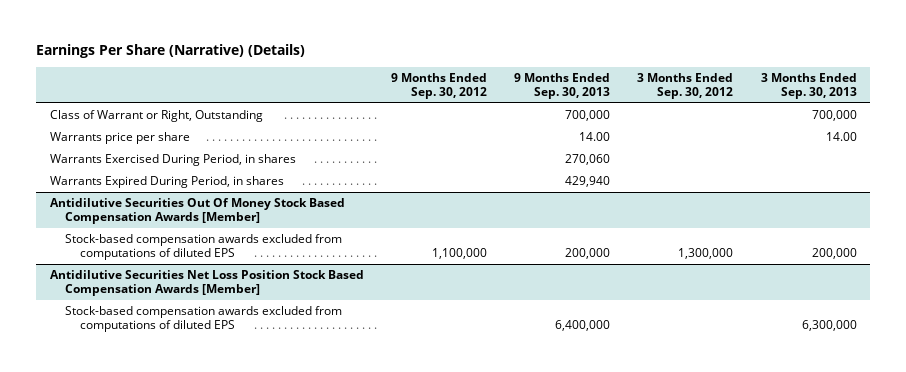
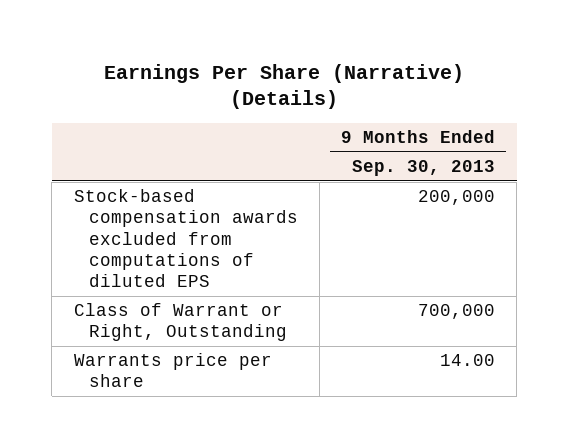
[390,73,487,100] 9 Months Ended Sep. 30, 2012 -> none
[637,73,734,100] 3 Months Ended Sep. 30, 2012 -> none
[760,73,857,100] 3 Months Ended Sep. 30, 2013 -> none
none -> [73,189,298,288] Stock-based compensation awards excluded from computations of diluted EPS
[49,154,296,167] Warrants Exercised During Period, in shares -> none
[49,176,284,189] Warrants Expired During Period, in shares -> none
[49,198,345,225] Antidilutive Securities Out Of Money Stock Based Compensation Awards [Member] -> none
[65,234,343,261] Stock-based compensation awards excluded from computations of diluted EPS -> none
[49,270,364,297] Antidilutive Securities Net Loss Position Stock Based Compensation Awards [Member] -> none
[65,306,343,333] Stock-based compensation awards excluded from computations of diluted EPS -> none

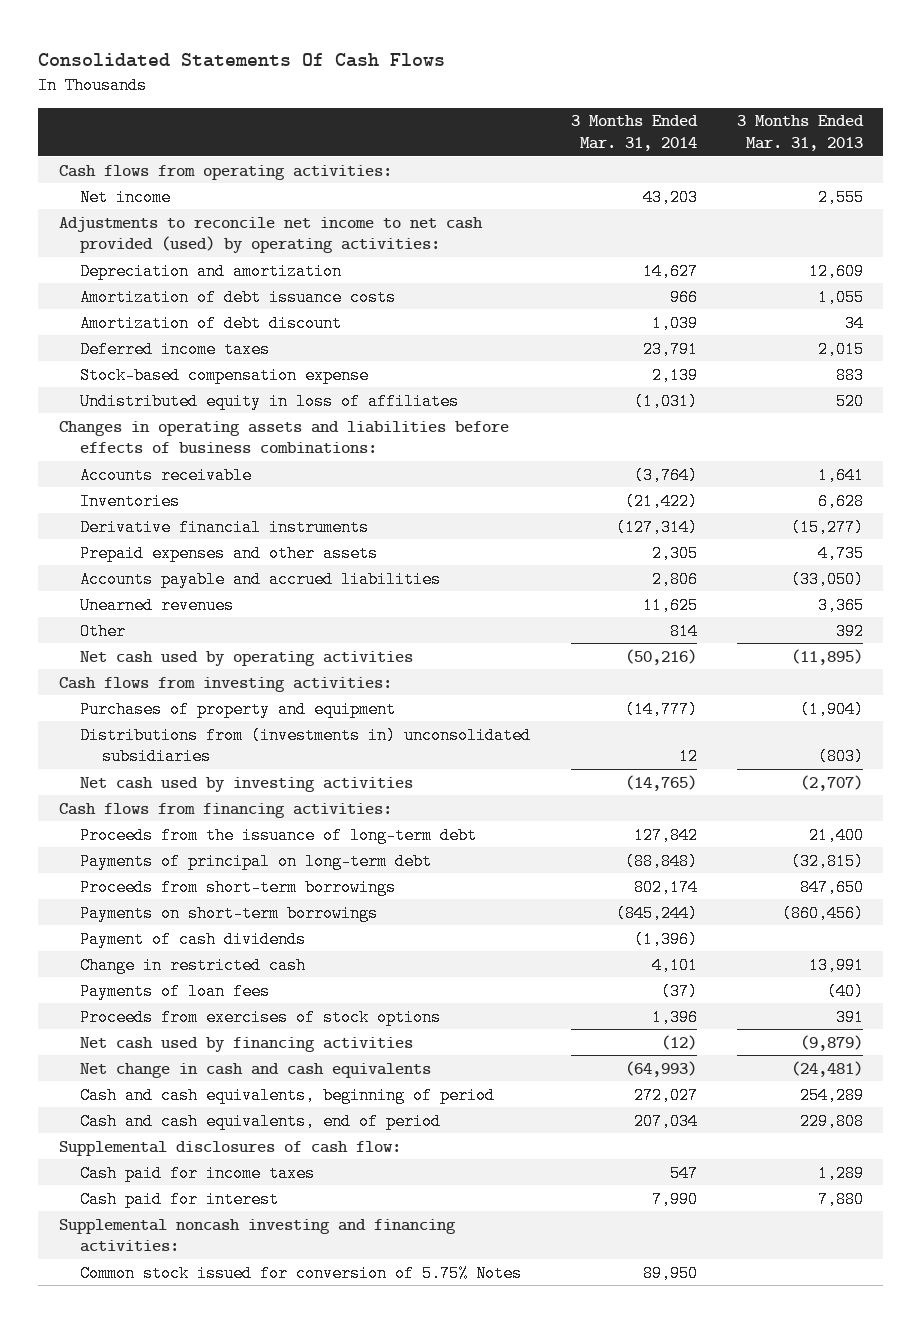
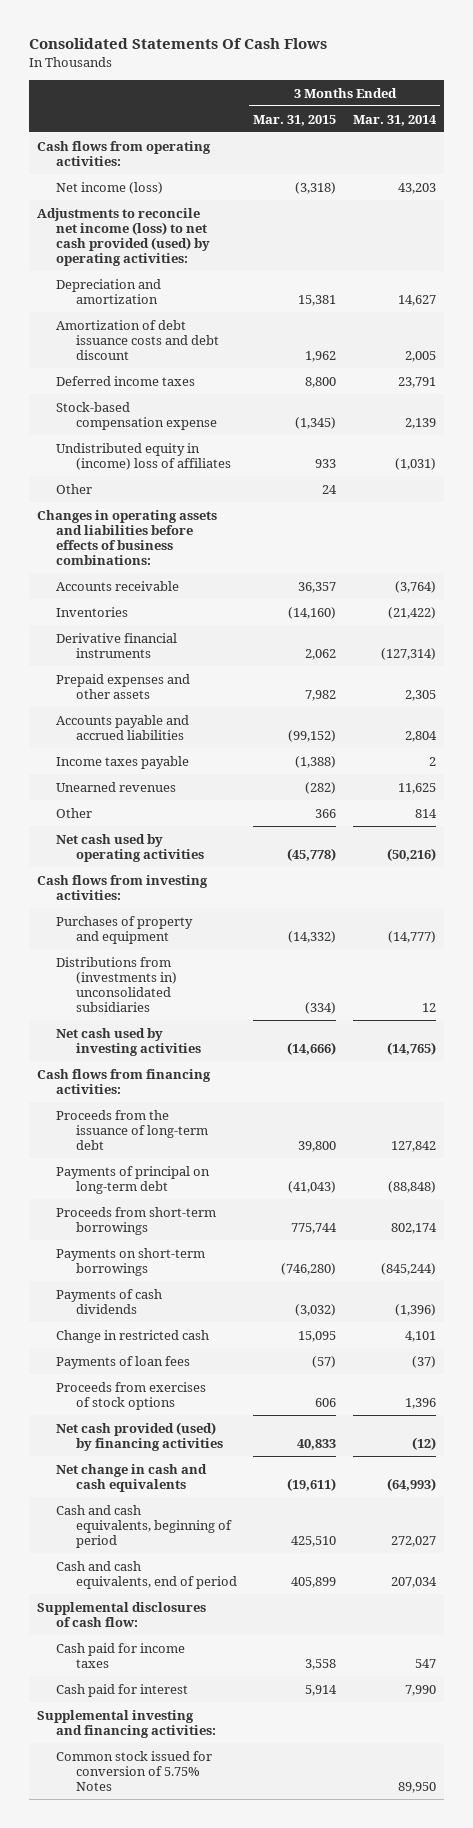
[736,115,864,152] 3 Months Ended Mar. 31, 2013 -> none
none -> [253,114,337,126] Mar. 31, 2015
[80,188,172,206] Net income -> [56,181,164,194] Net income (loss)
[58,216,483,254] Adjustments to reconcile net income to net cash provided (used) by operating activities: -> [36,207,211,267] Adjustments to reconcile net income (loss) to net cash provided (used) by operating activities:
[80,314,343,332] Amortization of debt discount -> none
[80,288,397,306] Amortization of debt issuance costs -> [56,319,219,361] Amortization of debt issuance costs and debt discount
[669,288,698,306] 966 -> [405,351,437,363] 2,005
[80,392,460,410] Undistributed equity in loss of affiliates -> [56,442,231,470] Undistributed equity in (income) loss of affiliates
none -> [56,483,93,494] Other
[651,570,698,588] 2,806 -> [405,730,438,742] 2,804
none -> [56,755,190,769] Income taxes payable
[80,930,307,948] Payment of cash dividends -> [56,1288,163,1314] Payments of cash dividends
[80,1036,414,1052] Net cash used by financing activities -> [56,1421,223,1451] Net cash provided (used) by financing activities
[58,1218,456,1253] Supplemental noncash investing and financing activities: -> [36,1709,217,1738] Supplemental investing and financing activities:

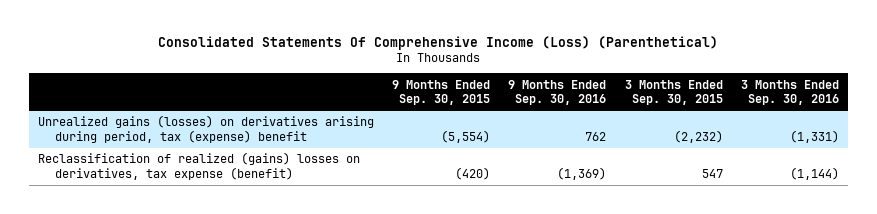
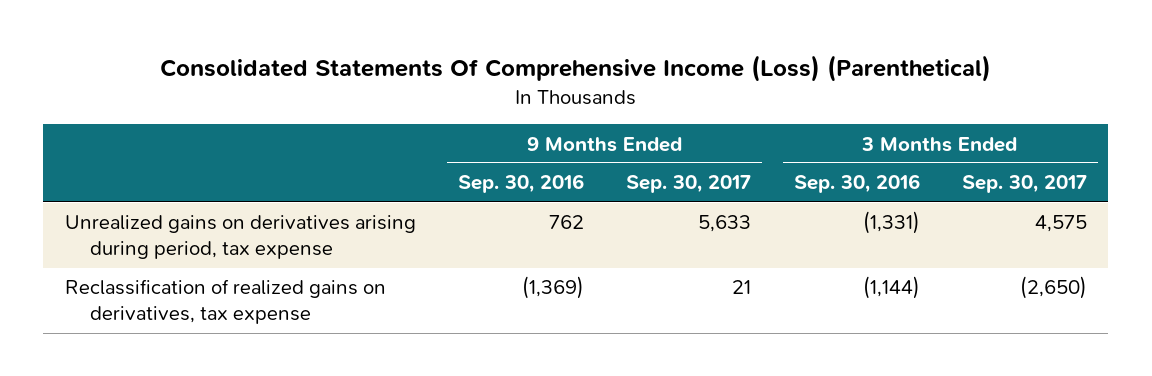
[392,79,491,106] 9 Months Ended Sep. 30, 2015 -> none
[624,79,723,106] 3 Months Ended Sep. 30, 2015 -> none
none -> [626,175,752,194] Sep. 30, 2017
none -> [962,175,1088,194] Sep. 30, 2017
[37,115,374,143] Unrealized gains (losses) on derivatives arising during period, tax (expense) benefit -> [64,215,416,260] Unrealized gains on derivatives arising during period, tax expense
[37,152,360,180] Reclassification of realized (gains) losses on derivatives, tax expense (benefit) -> [64,279,386,325] Reclassification of realized gains on derivatives, tax expense

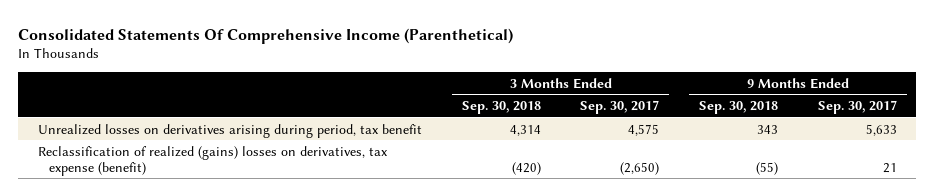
[159,54,991,82] Consolidated Statements Of Comprehensive Income (Loss) (Parenthetical) -> [18,27,514,44] Consolidated Statements Of Comprehensive Income (Parenthetical)
[457,174,584,194] Sep. 30, 2016 -> none
[793,174,920,194] Sep. 30, 2016 -> none
none -> [461,101,541,115] Sep. 30, 2018
none -> [699,101,779,115] Sep. 30, 2018
[64,215,416,260] Unrealized gains on derivatives arising during period, tax expense -> [38,123,423,138] Unrealized losses on derivatives arising during period, tax benefit
[64,279,386,325] Reclassification of realized gains on derivatives, tax expense -> [38,145,389,176] Reclassification of realized (gains) losses on derivatives, tax expense (benefit)

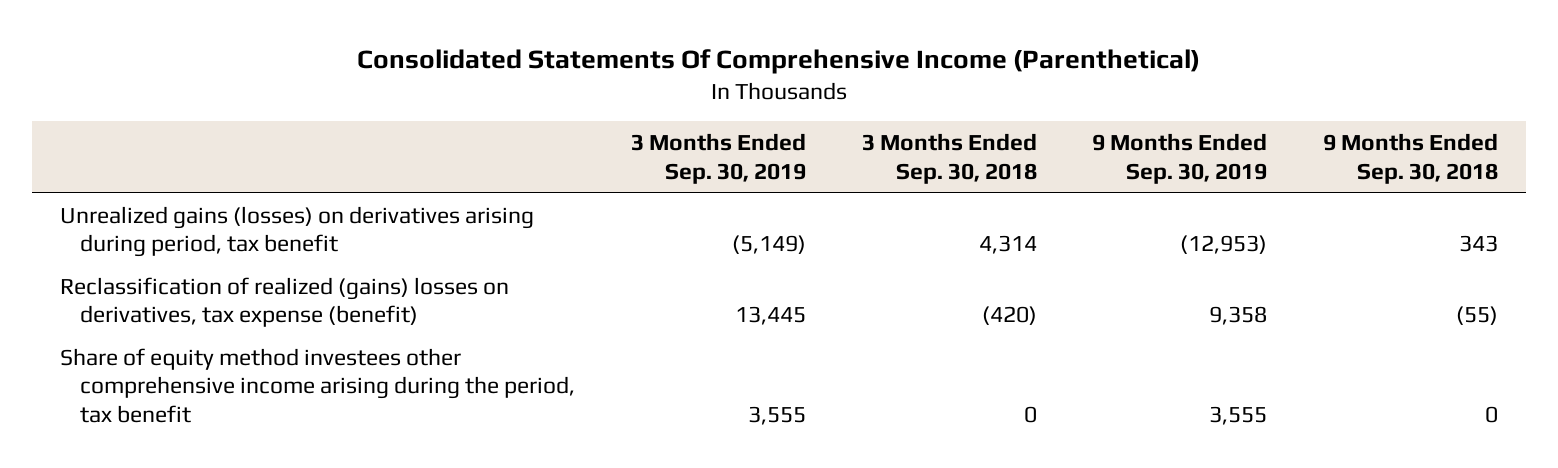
[580,100,660,115] Sep. 30, 2017 -> none
[817,100,897,115] Sep. 30, 2017 -> none
none -> [630,133,806,184] 3 Months Ended Sep. 30, 2019
none -> [1092,133,1268,184] 9 Months Ended Sep. 30, 2019
[38,123,423,138] Unrealized losses on derivatives arising during period, tax benefit -> [59,205,534,258] Unrealized gains (losses) on derivatives arising during period, tax benefit
none -> [59,347,576,424] Share of equity method investees other comprehensive income arising during the period, tax benefit

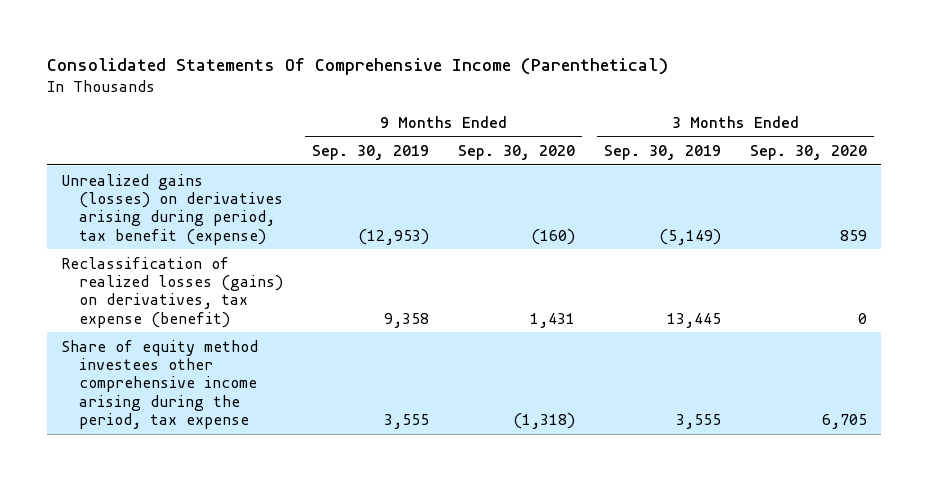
[861,133,1037,184] 3 Months Ended Sep. 30, 2018 -> none
[1323,133,1499,184] 9 Months Ended Sep. 30, 2018 -> none
none -> [458,145,576,161] Sep. 30, 2020
none -> [749,145,867,161] Sep. 30, 2020
[59,205,534,258] Unrealized gains (losses) on derivatives arising during period, tax benefit -> [61,173,284,245] Unrealized gains (losses) on derivatives arising during period, tax benefit (expense)
[59,276,509,328] Reclassification of realized (gains) losses on derivatives, tax expense (benefit) -> [61,256,284,328] Reclassification of realized losses (gains) on derivatives, tax expense (benefit)
[59,347,576,424] Share of equity method investees other comprehensive income arising during the period, tax benefit -> [61,339,259,429] Share of equity method investees other comprehensive income arising during the period, tax expense

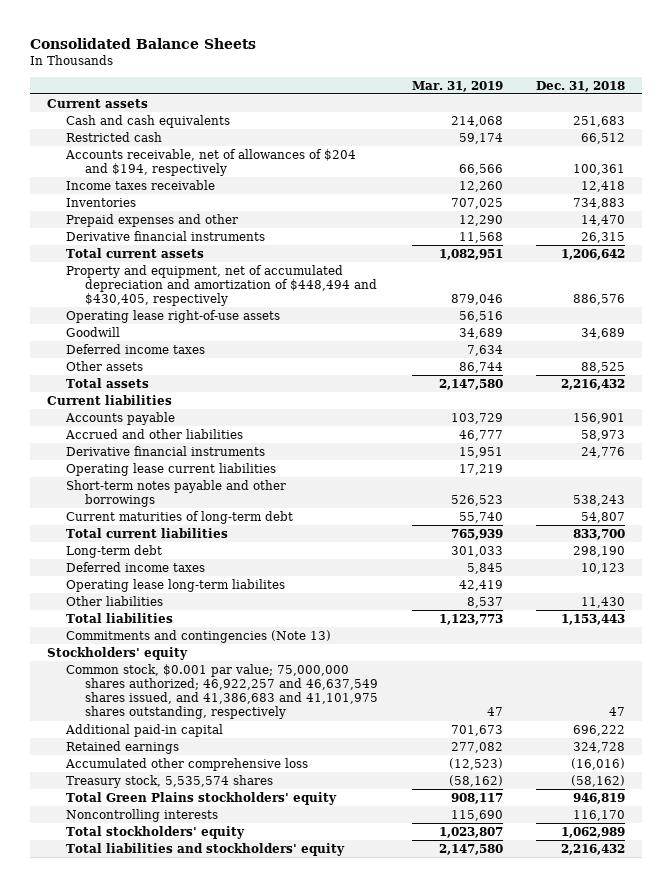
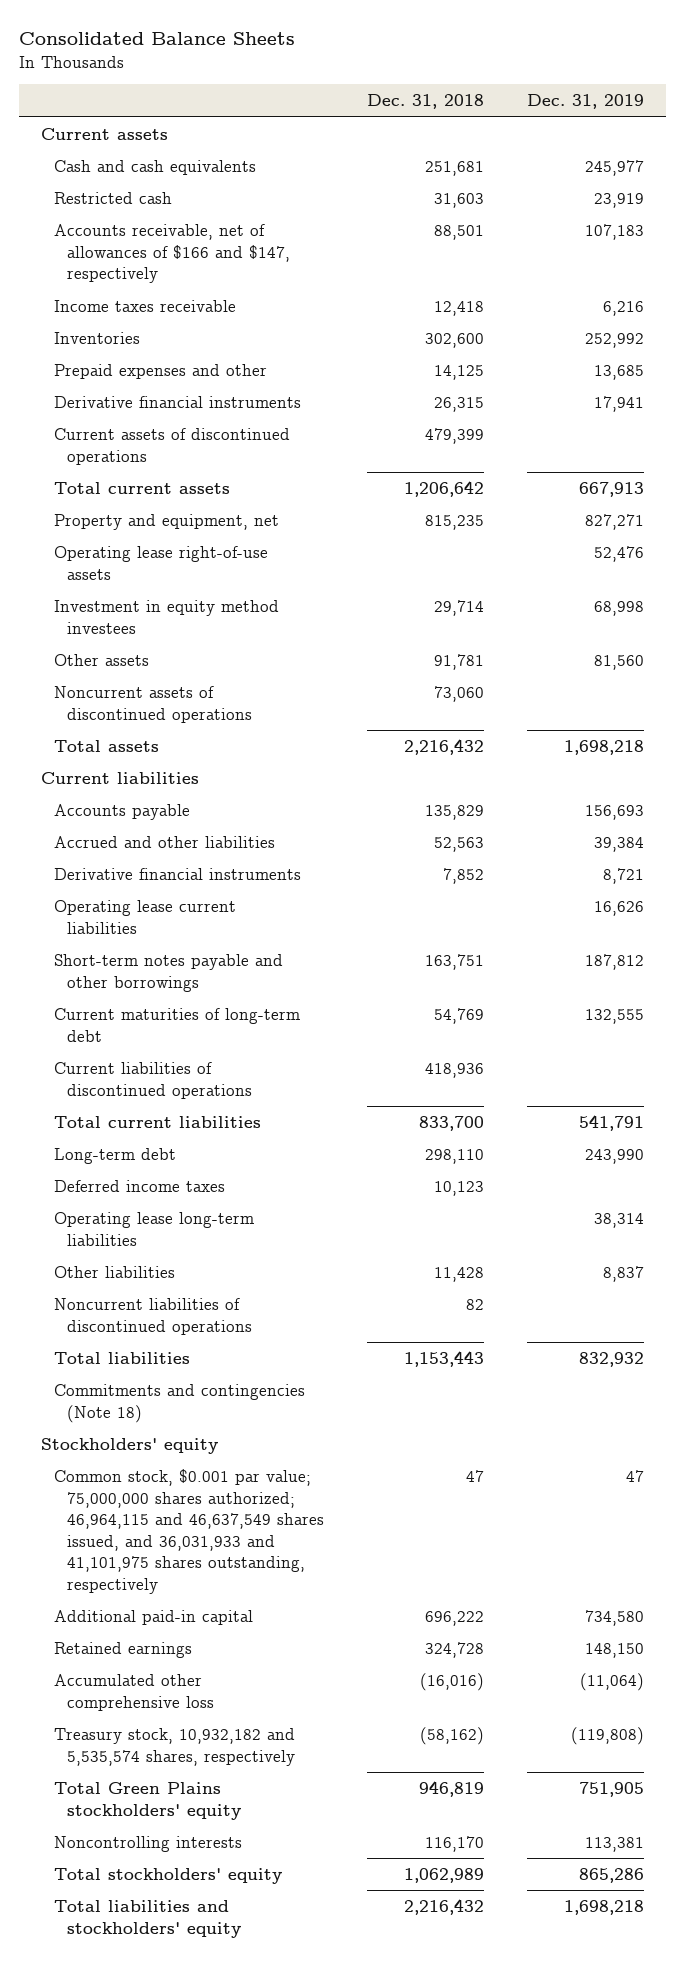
[411,80,503,92] Mar. 31, 2019 -> none
none -> [527,94,645,110] Dec. 31, 2019
[573,115,626,127] 251,683 -> [425,160,485,176] 251,681
[581,132,626,144] 66,512 -> [434,192,485,208] 31,603
[65,148,357,177] Accounts receivable, net of allowances of $204 and $194, respectively -> [53,223,290,284] Accounts receivable, net of allowances of $166 and $147, respectively
[573,164,626,176] 100,361 -> [434,224,485,240] 88,501
[573,197,626,209] 734,883 -> [425,332,485,348] 302,600
[581,214,626,226] 14,470 -> [434,364,485,380] 14,125
none -> [53,427,290,465] Current assets of discontinued operations
[66,264,378,307] Property and equipment, net of accumulated depreciation and amortization of $448,494 and $430,405, respectively -> [53,513,279,530] Property and equipment, net
[573,294,626,306] 886,576 -> [425,514,485,530] 815,235
[66,326,121,337] Goodwill -> none
[66,343,206,354] Deferred income taxes -> none
none -> [53,599,279,634] Investment in equity method investees
[581,361,626,373] 88,525 -> [434,653,485,670] 91,781
none -> [53,685,252,723] Noncurrent assets of discontinued operations
[573,412,626,424] 156,901 -> [425,804,485,820] 135,829
[581,429,626,441] 58,973 -> [434,836,485,852] 52,563
[581,446,626,458] 24,776 -> [443,867,485,884] 7,852
[573,495,626,507] 538,243 -> [425,953,485,970] 163,751
[581,511,626,523] 54,807 -> [434,1007,485,1024] 54,769
none -> [53,1061,252,1099] Current liabilities of discontinued operations
[573,545,626,557] 298,190 -> [425,1148,485,1164] 298,110
[66,578,286,592] Operating lease long-term liabilites -> [53,1211,254,1246] Operating lease long-term liabilities
[581,596,626,608] 11,430 -> [434,1266,485,1282] 11,428
none -> [53,1297,252,1335] Noncurrent liabilities of discontinued operations
[66,629,332,643] Commitments and contingencies (Note 13) -> [53,1383,305,1423] Commitments and contingencies (Note 18)
[66,663,379,720] Common stock, $0.001 par value; 75,000,000 shares authorized; 46,922,257 and 46,637,549 shares issued, and 41,386,683 and 41,101,975 shares outstanding, respectively -> [53,1468,324,1594] Common stock, $0.001 par value; 75,000,000 shares authorized; 46,964,115 and 46,637,549 shares issued, and 36,031,933 and 41,101,975 shares outstanding, respectively
[66,774,274,788] Treasury stock, 5,535,574 shares -> [53,1727,295,1766] Treasury stock, 10,932,182 and 5,535,574 shares, respectively

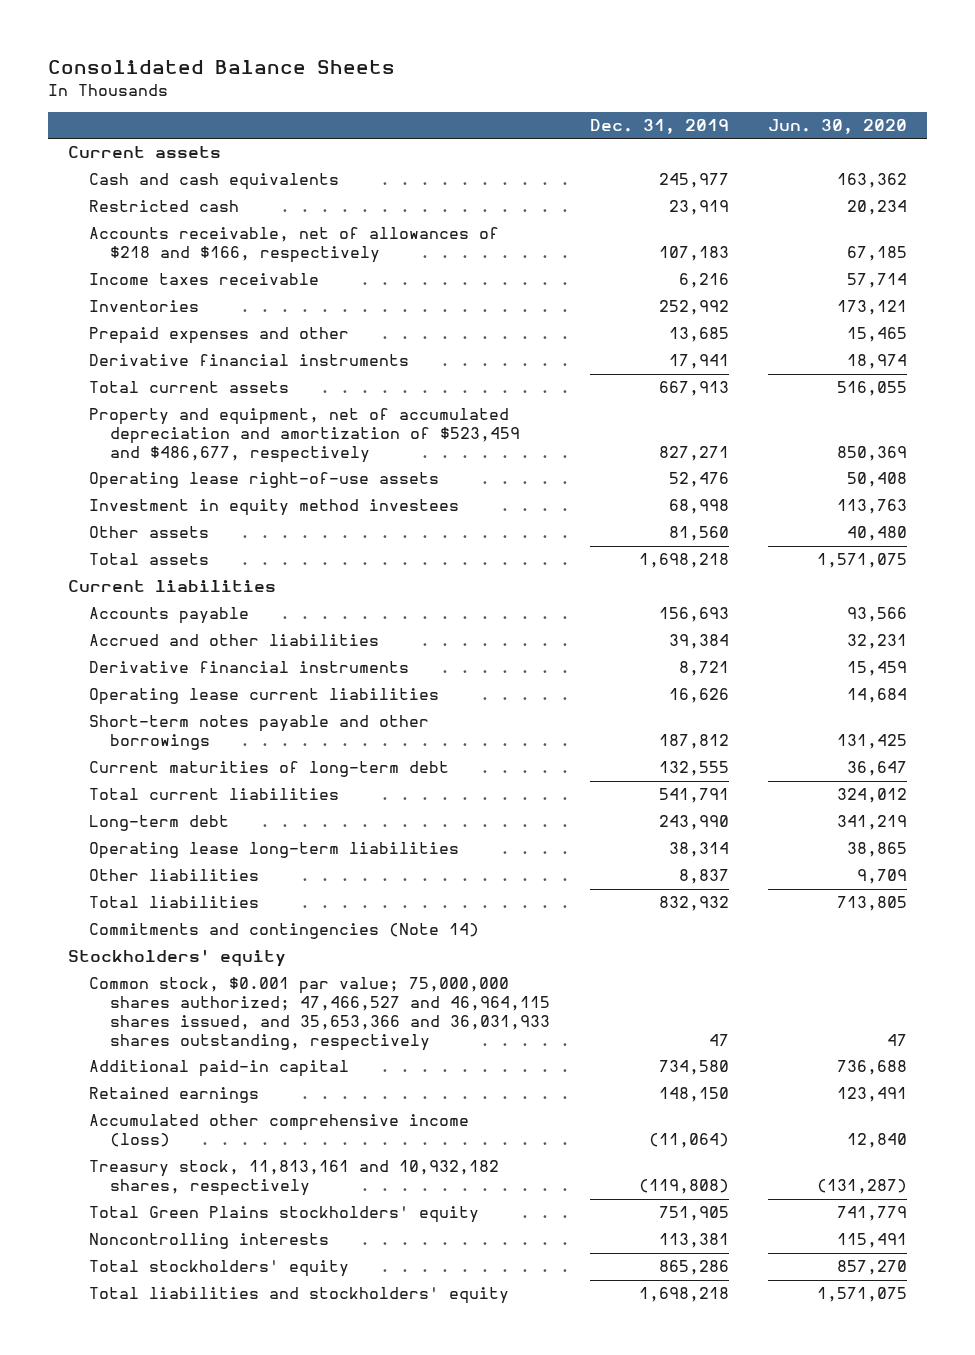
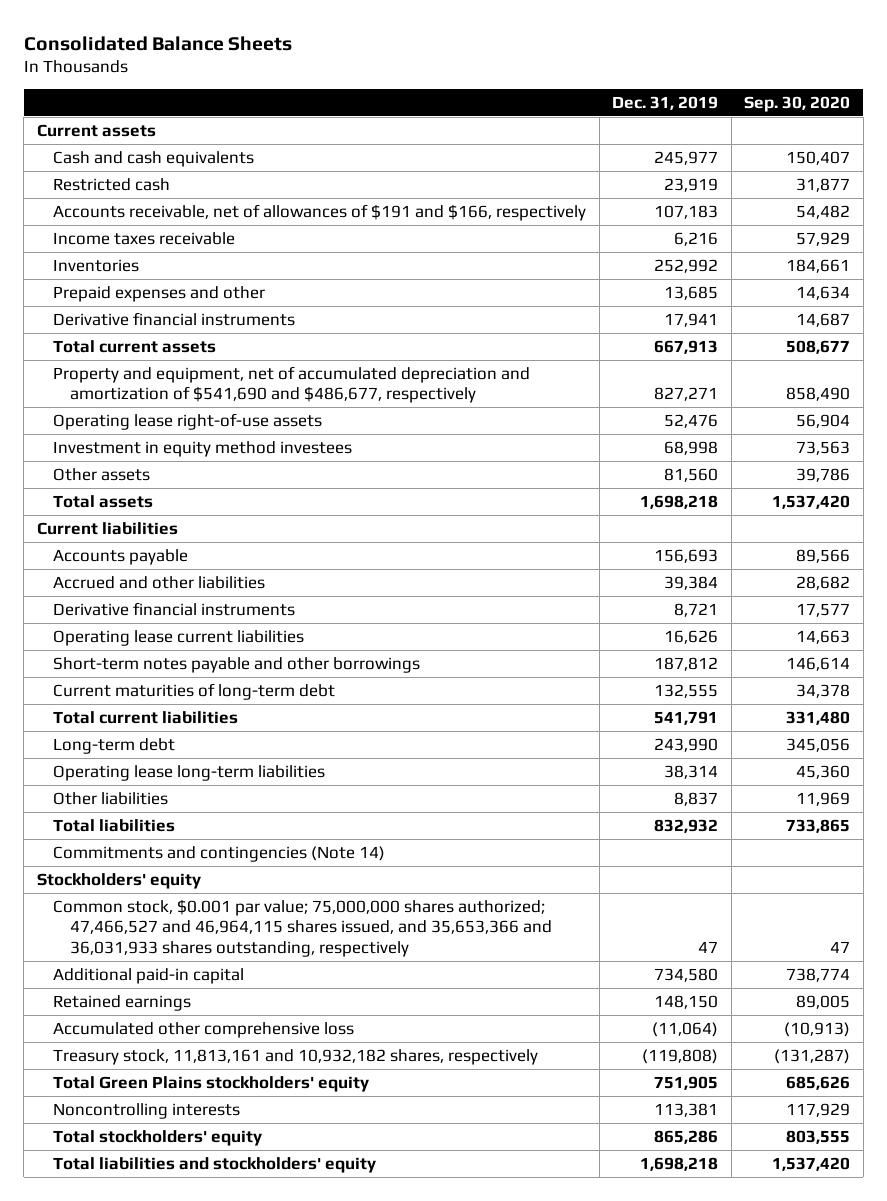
[768,119,908,135] Jun. 30, 2020 -> none
none -> [744,95,851,112] Sep. 30, 2020
[89,227,500,264] Accounts receivable, net of allowances of $218 and $166, respectively -> [53,203,587,221] Accounts receivable, net of allowances of $191 and $166, respectively
[89,408,521,464] Property and equipment, net of accumulated depreciation and amortization of $523,459 and $486,677, respectively -> [53,365,531,404] Property and equipment, net of accumulated depreciation and amortization of $541,690 and $486,677, respectively
[89,1114,470,1148] Accumulated other comprehensive income (loss) -> [53,1021,355,1038] Accumulated other comprehensive loss

